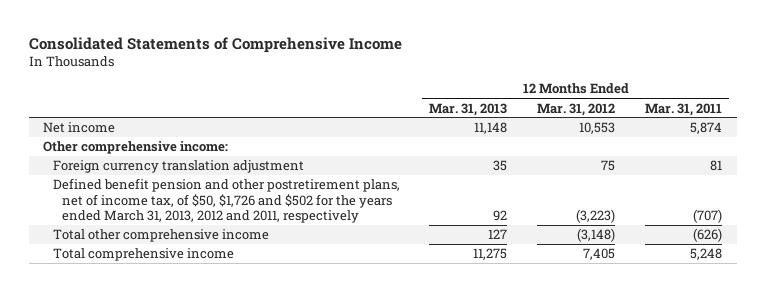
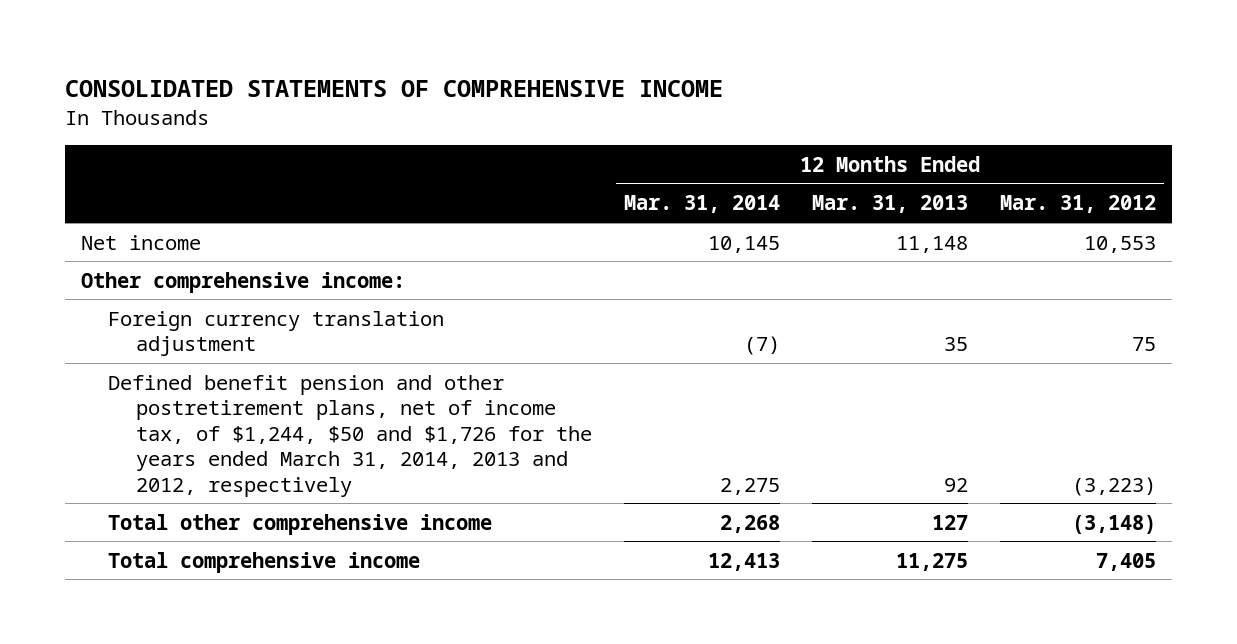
[28,36,402,53] Consolidated Statements of Comprehensive Income -> [64,79,723,97] CONSOLIDATED STATEMENTS OF COMPREHENSIVE INCOME
[644,102,722,116] Mar. 31, 2011 -> none
none -> [623,195,780,214] Mar. 31, 2014
[52,178,400,224] Defined benefit pension and other postretirement plans, net of income tax, of $50, $1,726 and $502 for the years ended March 31, 2013, 2012 and 2011, respectively -> [108,374,592,497] Defined benefit pension and other postretirement plans, net of income tax, of $1,244, $50 and $1,726 for the years ended March 31, 2014, 2013 and 2012, respectively

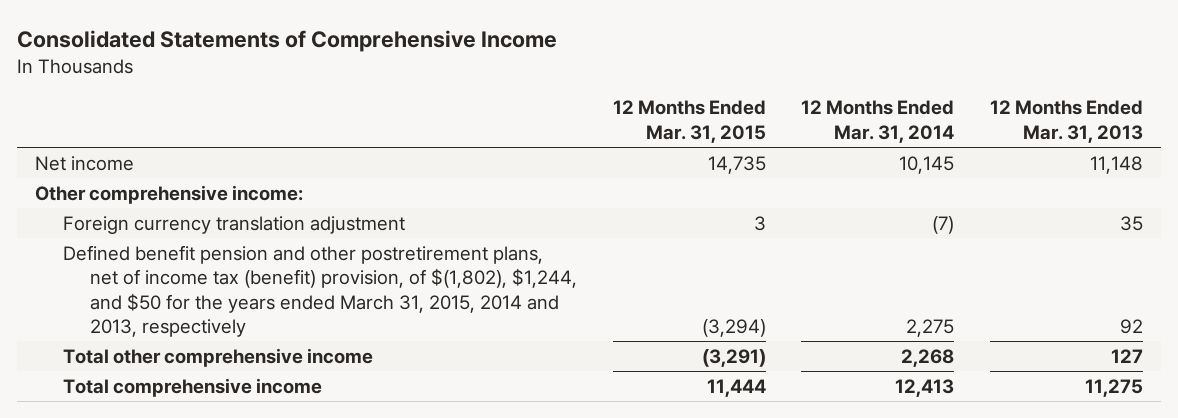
[64,79,723,97] CONSOLIDATED STATEMENTS OF COMPREHENSIVE INCOME -> [17,30,558,53] Consolidated Statements of Comprehensive Income
[1000,195,1157,214] Mar. 31, 2012 -> none
none -> [612,100,766,143] 12 Months Ended Mar. 31, 2015
[108,374,592,497] Defined benefit pension and other postretirement plans, net of income tax, of $1,244, $50 and $1,726 for the years ended March 31, 2014, 2013 and 2012, respectively -> [62,245,578,337] Defined benefit pension and other postretirement plans, net of income tax (benefit) provision, of $(1,802), $1,244, and $50 for the years ended March 31, 2015, 2014 and 2013, respectively

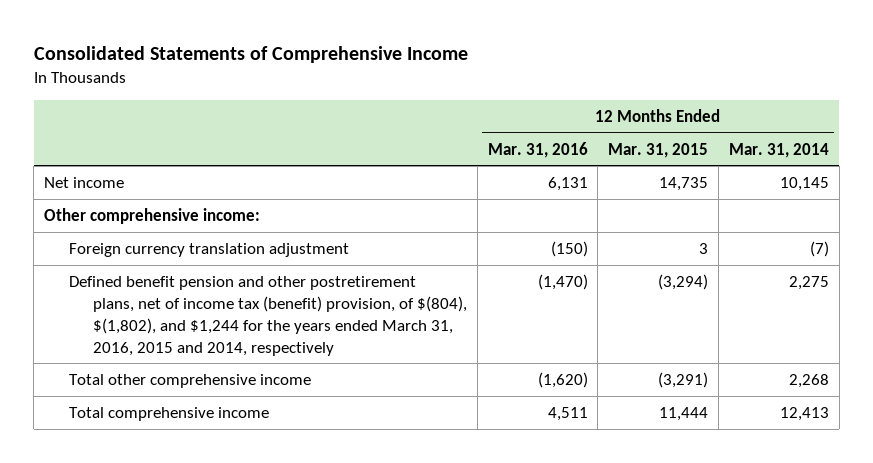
[989,100,1143,143] 12 Months Ended Mar. 31, 2013 -> none
none -> [487,141,588,158] Mar. 31, 2016
[62,245,578,337] Defined benefit pension and other postretirement plans, net of income tax (benefit) provision, of $(1,802), $1,244, and $50 for the years ended March 31, 2015, 2014 and 2013, respectively -> [68,275,467,356] Defined benefit pension and other postretirement plans, net of income tax (benefit) provision, of $(804), $(1,802), and $1,244 for the years ended March 31, 2016, 2015 and 2014, respectively

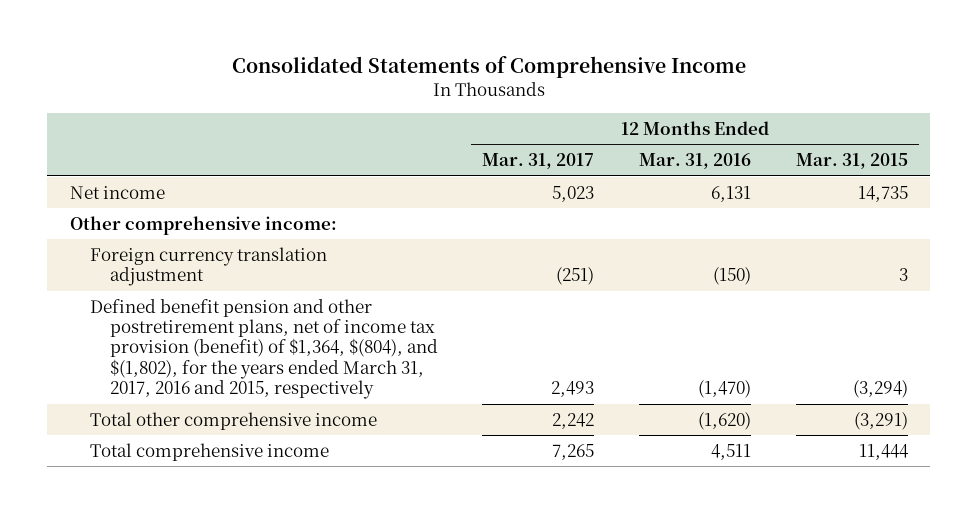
[728,142,829,158] Mar. 31, 2014 -> none
none -> [482,153,595,170] Mar. 31, 2017
[68,275,467,356] Defined benefit pension and other postretirement plans, net of income tax (benefit) provision, of $(804), $(1,802), and $1,244 for the years ended March 31, 2016, 2015 and 2014, respectively -> [89,298,438,400] Defined benefit pension and other postretirement plans, net of income tax provision (benefit) of $1,364, $(804), and $(1,802), for the years ended March 31, 2017, 2016 and 2015, respectively

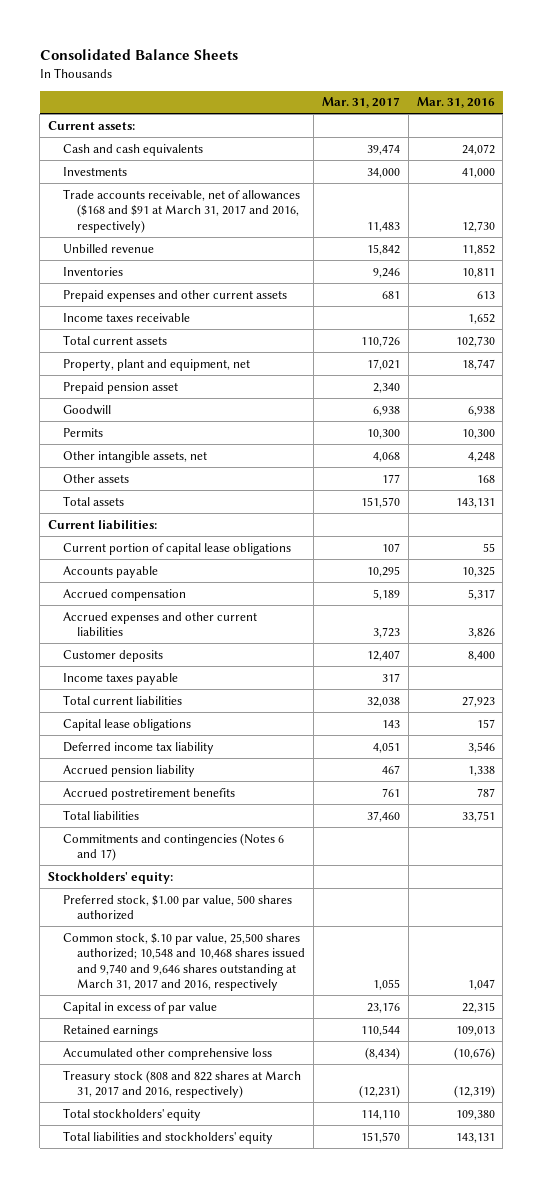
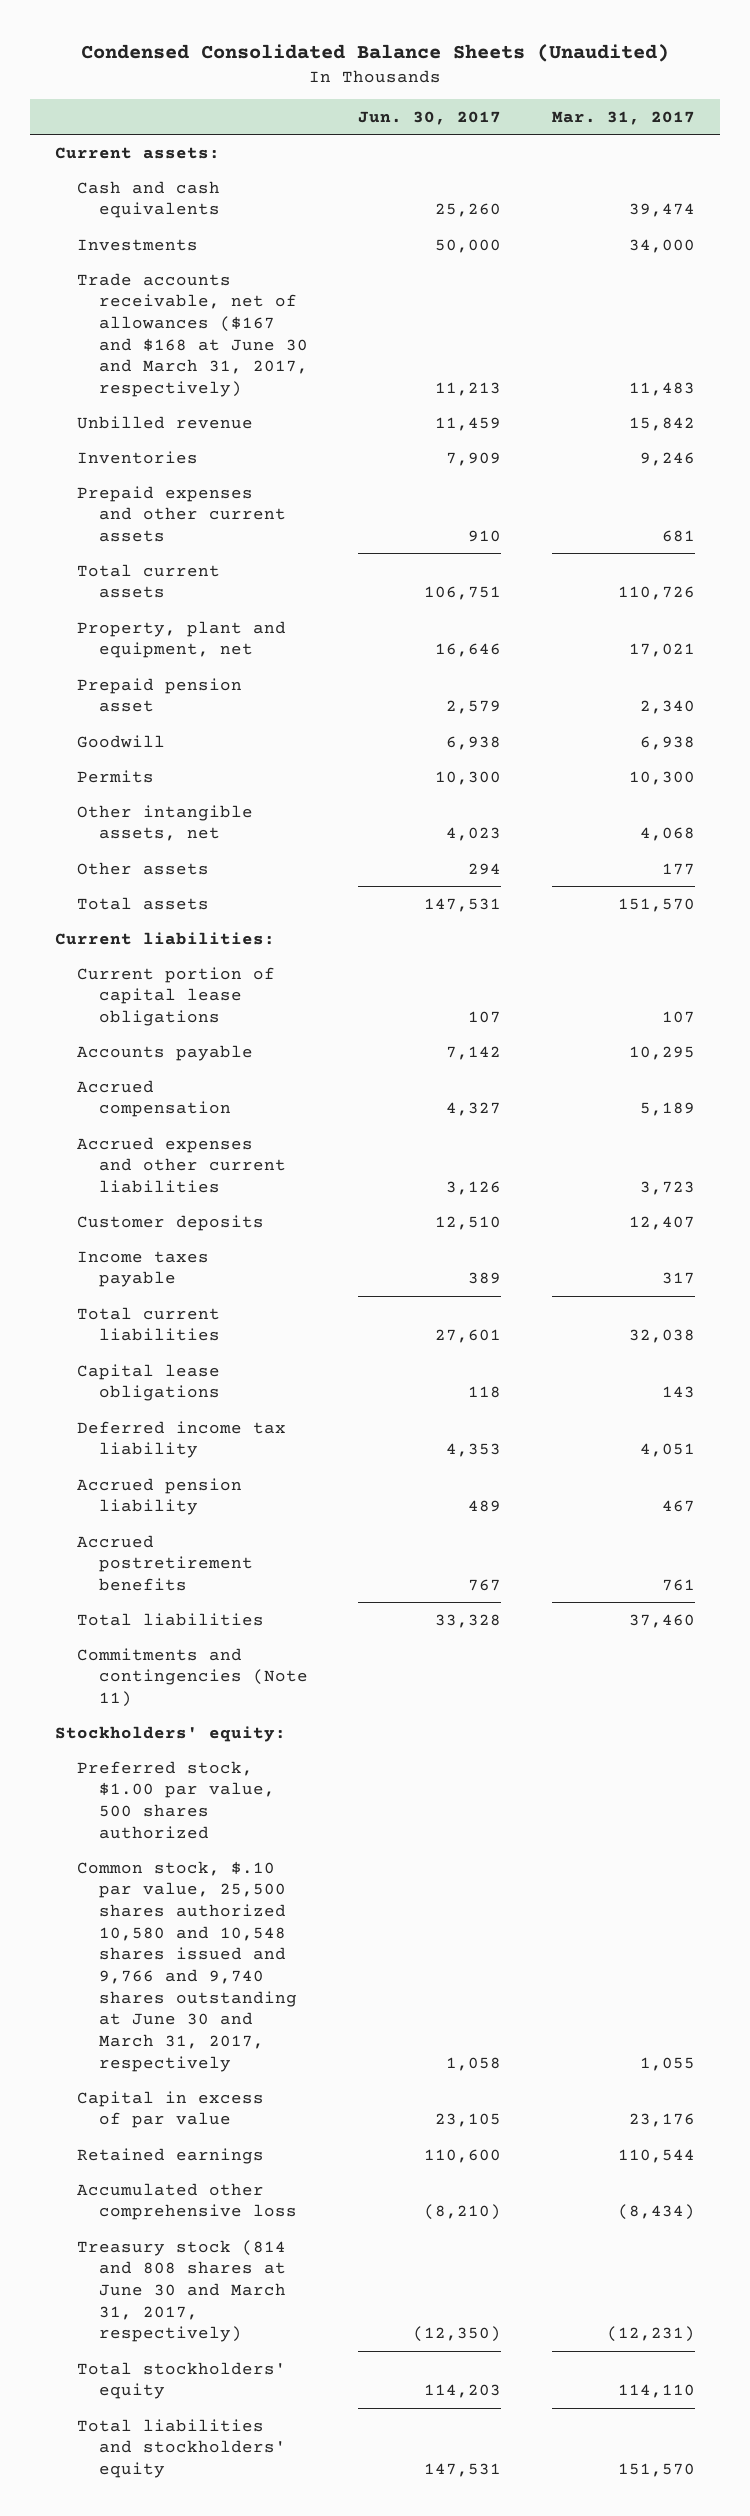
[39,49,238,61] Consolidated Balance Sheets -> [81,43,670,62] Condensed Consolidated Balance Sheets (Unaudited)
[416,97,495,109] Mar. 31, 2016 -> none
none -> [358,111,502,126] Jun. 30, 2017
[62,188,300,233] Trade accounts receivable, net of allowances ($168 and $91 at March 31, 2017 and 2016, respectively) -> [76,272,308,397] Trade accounts receivable, net of allowances ($167 and $168 at June 30 and March 31, 2017, respectively)
[62,312,190,322] Income taxes receivable -> none
[62,832,284,862] Commitments and contingencies (Notes 6 and 17) -> [76,1647,308,1708] Commitments and contingencies (Note 11)
[62,932,306,992] Common stock, $.10 par value, 25,500 shares authorized; 10,548 and 10,468 shares issued and 9,740 and 9,646 shares outstanding at March 31, 2017 and 2016, respectively -> [76,1860,297,2072] Common stock, $.10 par value, 25,500 shares authorized 10,580 and 10,548 shares issued and 9,766 and 9,740 shares outstanding at June 30 and March 31, 2017, respectively
[62,1069,301,1099] Treasury stock (808 and 822 shares at March 31, 2017 and 2016, respectively) -> [76,2239,286,2343] Treasury stock (814 and 808 shares at June 30 and March 31, 2017, respectively)

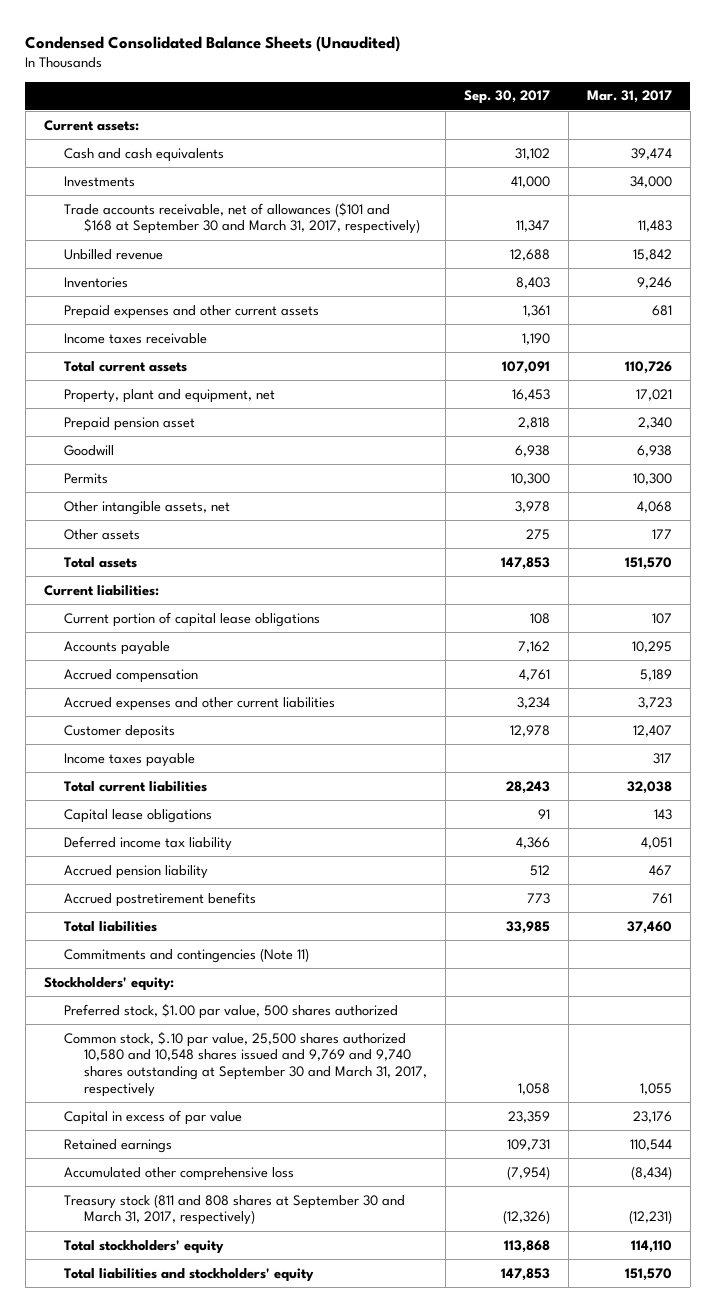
[358,111,502,126] Jun. 30, 2017 -> none
none -> [463,90,550,105] Sep. 30, 2017
[76,272,308,397] Trade accounts receivable, net of allowances ($167 and $168 at June 30 and March 31, 2017, respectively) -> [63,201,420,235] Trade accounts receivable, net of allowances ($101 and $168 at September 30 and March 31, 2017, respectively)
none -> [63,332,207,344] Income taxes receivable
[76,1860,297,2072] Common stock, $.10 par value, 25,500 shares authorized 10,580 and 10,548 shares issued and 9,766 and 9,740 shares outstanding at June 30 and March 31, 2017, respectively -> [63,1030,427,1097] Common stock, $.10 par value, 25,500 shares authorized 10,580 and 10,548 shares issued and 9,769 and 9,740 shares outstanding at September 30 and March 31, 2017, respectively
[76,2239,286,2343] Treasury stock (814 and 808 shares at June 30 and March 31, 2017, respectively) -> [63,1193,405,1226] Treasury stock (811 and 808 shares at September 30 and March 31, 2017, respectively)

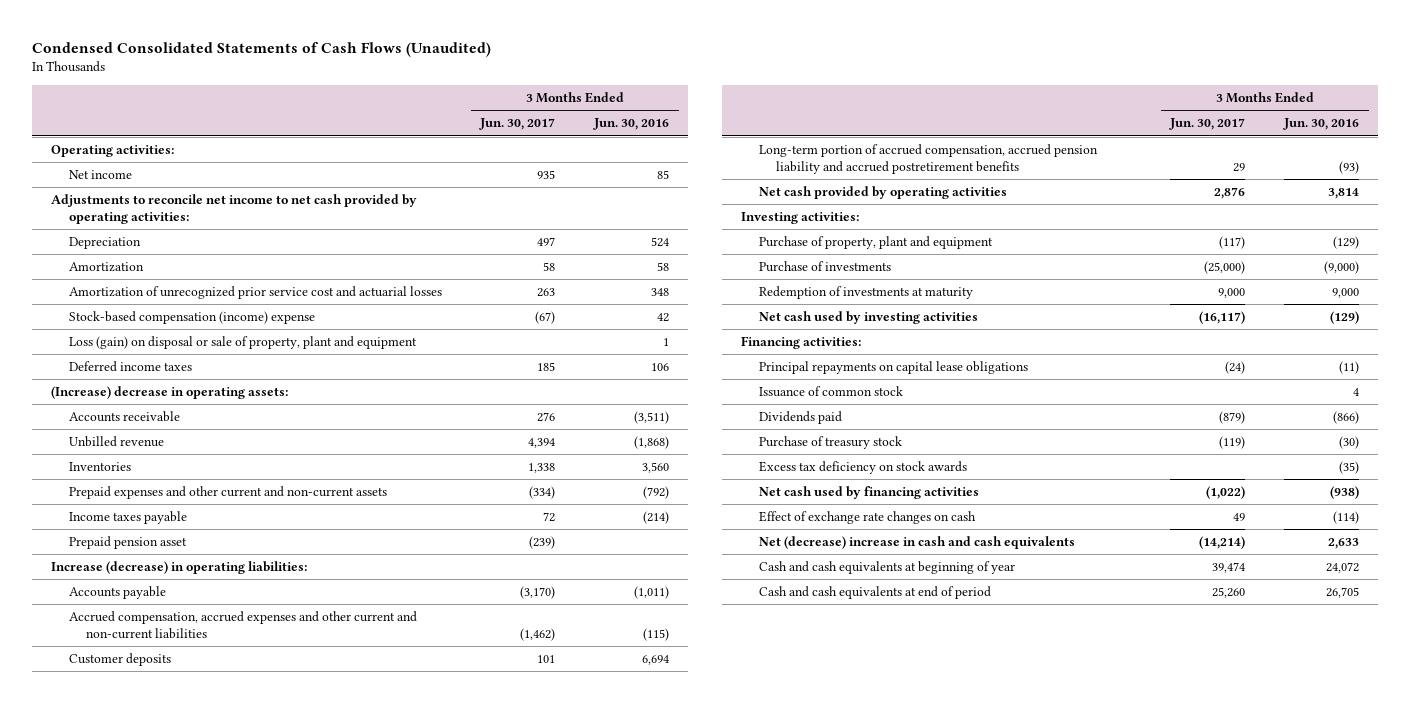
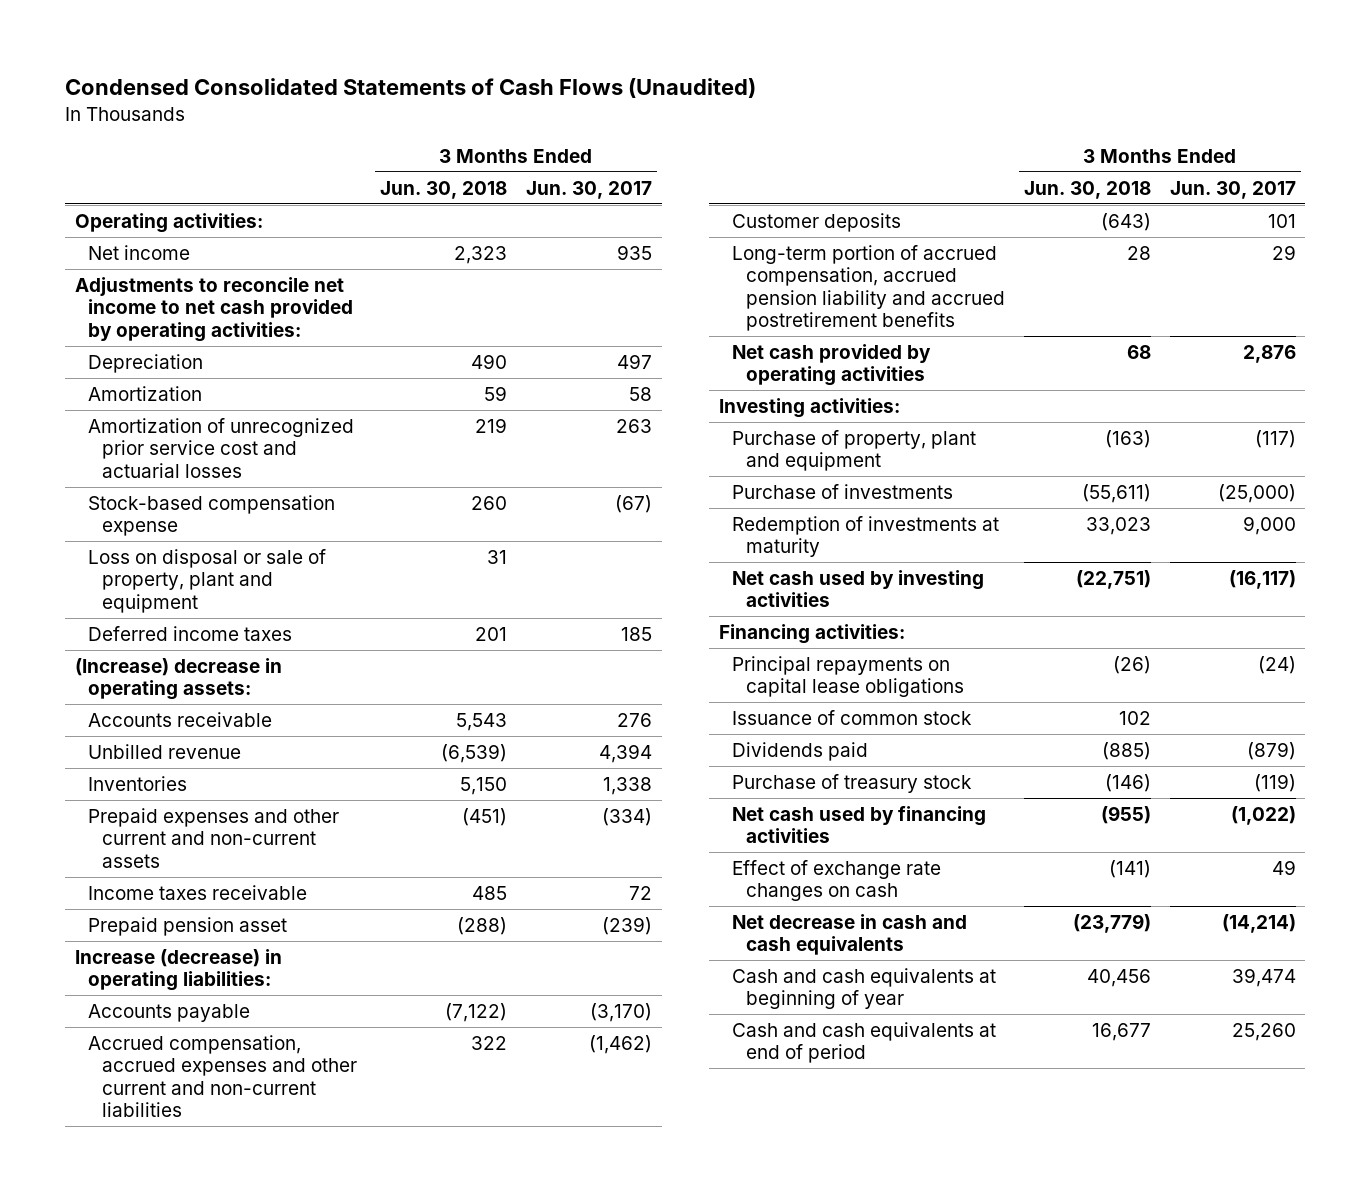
[592,118,669,131] Jun. 30, 2016 -> none
none -> [380,180,508,199] Jun. 30, 2018
[68,311,315,325] Stock-based compensation (income) expense -> [88,494,336,537] Stock-based compensation expense
[68,336,417,350] Loss (gain) on disposal or sale of property, plant and equipment -> [88,548,327,613] Loss on disposal or sale of property, plant and equipment
[68,511,187,525] Income taxes payable -> [88,884,308,900] Income taxes receivable
[758,461,967,475] Excess tax deficiency on stock awards -> none
[758,536,1075,550] Net (decrease) increase in cash and cash equivalents -> [732,913,968,956] Net decrease in cash and cash equivalents

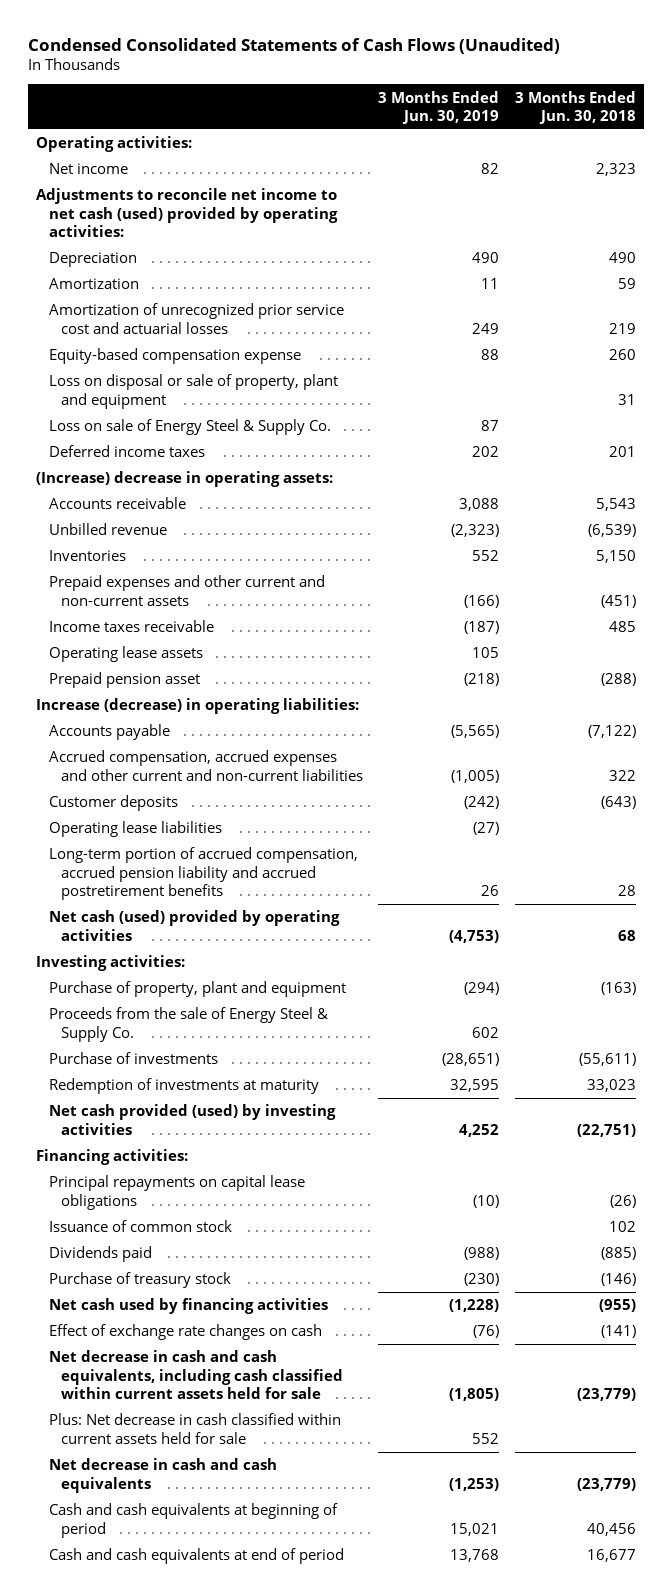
[526,180,653,199] Jun. 30, 2017 -> none
none -> [378,90,500,124] 3 Months Ended Jun. 30, 2019
[75,276,354,342] Adjustments to reconcile net income to net cash provided by operating activities: -> [36,188,338,237] Adjustments to reconcile net income to net cash (used) provided by operating activities:
[88,494,336,537] Stock-based compensation expense -> [48,348,301,365] Equity-based compensation expense
none -> [48,419,331,436] Loss on sale of Energy Steel & Supply Co.
none -> [48,646,203,663] Operating lease assets
none -> [48,821,222,838] Operating lease liabilities
[732,343,932,387] Net cash provided by operating activities -> [48,910,340,941] Net cash (used) provided by operating activities
none -> [48,1007,328,1042] Proceeds from the sale of Energy Steel & Supply Co.
[732,569,985,608] Net cash used by investing activities -> [48,1104,336,1135] Net cash provided (used) by investing activities
none -> [48,1350,343,1399] Net decrease in cash and cash equivalents, including cash classified within current assets held for sale
none -> [48,1413,341,1444] Plus: Net decrease in cash classified within current assets held for sale
[732,967,997,1010] Cash and cash equivalents at beginning of year -> [48,1503,338,1538] Cash and cash equivalents at beginning of period

